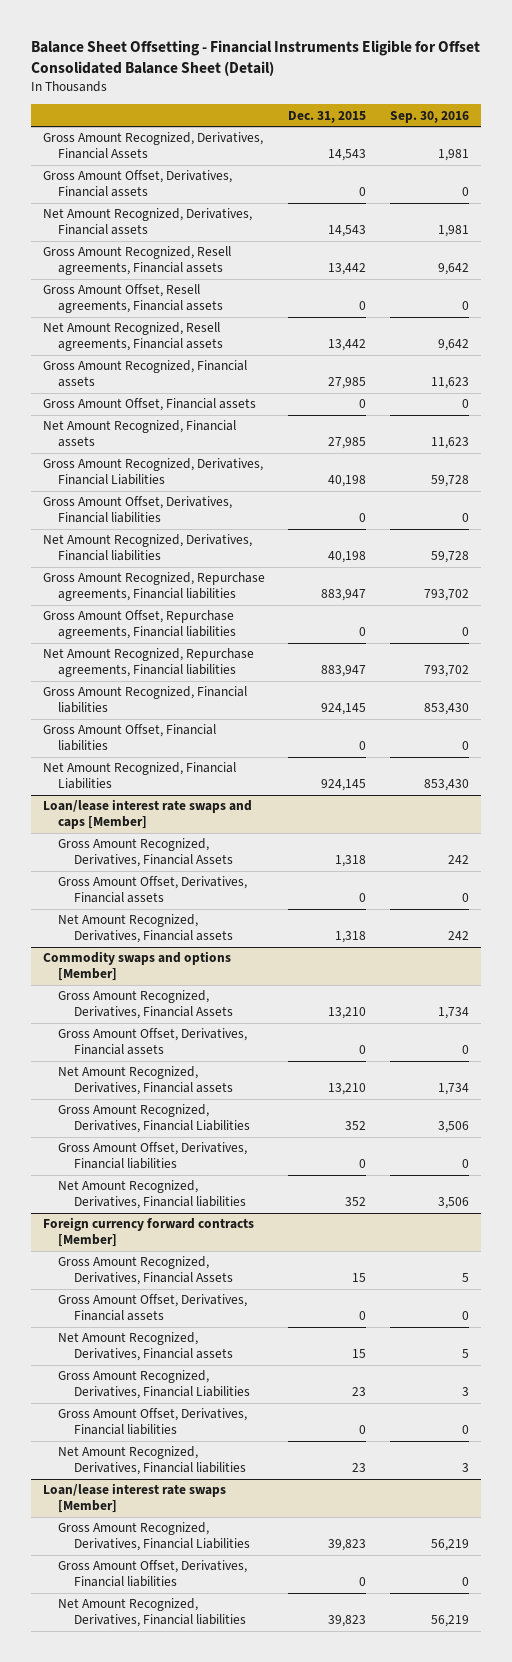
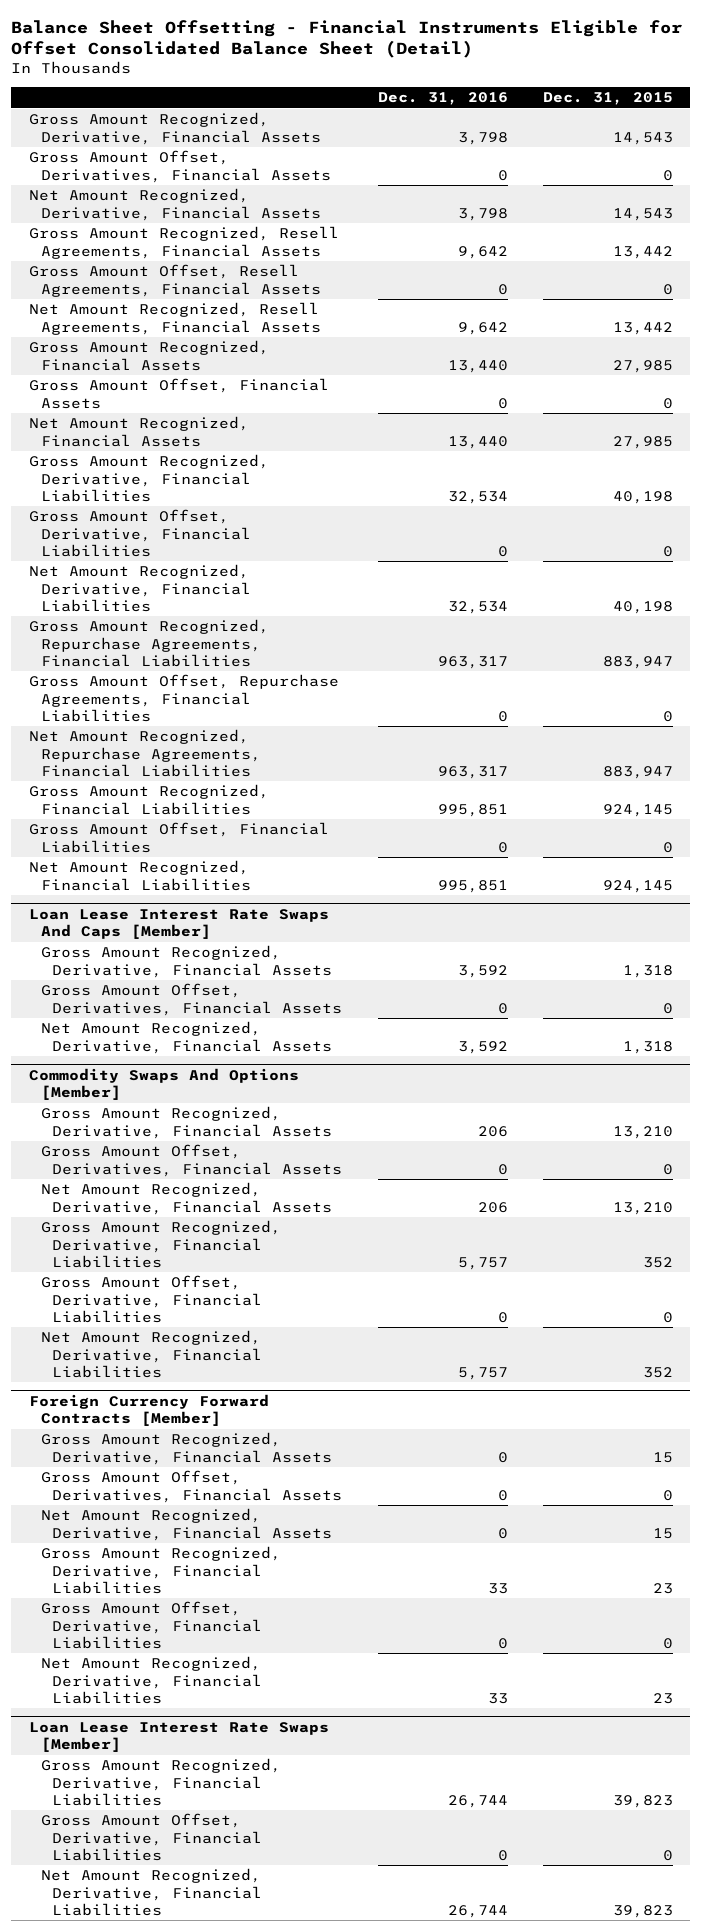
[389,110,469,123] Sep. 30, 2016 -> none
none -> [377,91,508,105] Dec. 31, 2016
[42,132,263,160] Gross Amount Recognized, Derivatives, Financial Assets -> [28,112,321,145] Gross Amount Recognized, Derivative, Financial Assets
[42,170,232,198] Gross Amount Offset, Derivatives, Financial assets -> [28,150,331,183] Gross Amount Offset, Derivatives, Financial Assets
[42,208,252,236] Net Amount Recognized, Derivatives, Financial assets -> [28,188,321,221] Net Amount Recognized, Derivative, Financial Assets
[42,246,231,276] Gross Amount Recognized, Resell agreements, Financial assets -> [28,226,339,259] Gross Amount Recognized, Resell Agreements, Financial Assets
[42,284,224,314] Gross Amount Offset, Resell agreements, Financial assets -> [28,264,321,297] Gross Amount Offset, Resell Agreements, Financial Assets
[42,322,224,352] Net Amount Recognized, Resell agreements, Financial assets -> [28,302,321,335] Net Amount Recognized, Resell Agreements, Financial Assets
[42,360,247,388] Gross Amount Recognized, Financial assets -> [28,340,269,371] Gross Amount Recognized, Financial Assets
[42,398,256,412] Gross Amount Offset, Financial assets -> [28,378,329,409] Gross Amount Offset, Financial Assets
[42,420,236,448] Net Amount Recognized, Financial assets -> [28,416,249,447] Net Amount Recognized, Financial Assets
[42,458,263,486] Gross Amount Recognized, Derivatives, Financial Liabilities -> [28,454,269,502] Gross Amount Recognized, Derivative, Financial Liabilities
[42,496,232,524] Gross Amount Offset, Derivatives, Financial liabilities -> [28,509,251,557] Gross Amount Offset, Derivative, Financial Liabilities
[42,534,252,562] Net Amount Recognized, Derivatives, Financial liabilities -> [28,564,251,612] Net Amount Recognized, Derivative, Financial Liabilities
[42,572,265,602] Gross Amount Recognized, Repurchase agreements, Financial liabilities -> [28,619,269,667] Gross Amount Recognized, Repurchase Agreements, Financial Liabilities
[42,610,237,640] Gross Amount Offset, Repurchase agreements, Financial liabilities -> [28,674,339,722] Gross Amount Offset, Repurchase Agreements, Financial Liabilities
[42,648,254,678] Net Amount Recognized, Repurchase agreements, Financial liabilities -> [28,729,261,777] Net Amount Recognized, Repurchase Agreements, Financial Liabilities
[42,686,247,714] Gross Amount Recognized, Financial liabilities -> [28,784,269,815] Gross Amount Recognized, Financial Liabilities
[42,724,216,752] Gross Amount Offset, Financial liabilities -> [28,822,329,853] Gross Amount Offset, Financial Liabilities
[42,799,252,830] Loan/lease interest rate swaps and caps [Member] -> [28,908,329,940] Loan Lease Interest Rate Swaps And Caps [Member]
[58,838,233,868] Gross Amount Recognized, Derivatives, Financial Assets -> [40,945,333,978] Gross Amount Recognized, Derivative, Financial Assets
[58,876,248,904] Gross Amount Offset, Derivatives, Financial assets -> [40,983,343,1016] Gross Amount Offset, Derivatives, Financial Assets
[58,914,233,944] Net Amount Recognized, Derivatives, Financial assets -> [40,1021,333,1054] Net Amount Recognized, Derivative, Financial Assets
[42,951,231,982] Commodity swaps and options [Member] -> [28,1067,299,1101] Commodity Swaps And Options [Member]
[58,990,233,1020] Gross Amount Recognized, Derivatives, Financial Assets -> [40,1106,333,1139] Gross Amount Recognized, Derivative, Financial Assets
[58,1028,248,1056] Gross Amount Offset, Derivatives, Financial assets -> [40,1144,343,1177] Gross Amount Offset, Derivatives, Financial Assets
[58,1066,233,1096] Net Amount Recognized, Derivatives, Financial assets -> [40,1182,333,1215] Net Amount Recognized, Derivative, Financial Assets
[58,1104,250,1134] Gross Amount Recognized, Derivatives, Financial Liabilities -> [40,1220,281,1268] Gross Amount Recognized, Derivative, Financial Liabilities
[58,1142,248,1170] Gross Amount Offset, Derivatives, Financial liabilities -> [40,1275,263,1323] Gross Amount Offset, Derivative, Financial Liabilities
[58,1180,246,1210] Net Amount Recognized, Derivatives, Financial liabilities -> [40,1330,263,1378] Net Amount Recognized, Derivative, Financial Liabilities
[42,1217,254,1248] Foreign currency forward contracts [Member] -> [28,1393,269,1427] Foreign Currency Forward Contracts [Member]
[58,1256,233,1286] Gross Amount Recognized, Derivatives, Financial Assets -> [40,1432,333,1465] Gross Amount Recognized, Derivative, Financial Assets
[58,1294,248,1322] Gross Amount Offset, Derivatives, Financial assets -> [40,1470,343,1503] Gross Amount Offset, Derivatives, Financial Assets
[58,1332,233,1362] Net Amount Recognized, Derivatives, Financial assets -> [40,1508,333,1541] Net Amount Recognized, Derivative, Financial Assets
[58,1370,250,1400] Gross Amount Recognized, Derivatives, Financial Liabilities -> [40,1546,281,1594] Gross Amount Recognized, Derivative, Financial Liabilities
[58,1408,248,1436] Gross Amount Offset, Derivatives, Financial liabilities -> [40,1601,263,1649] Gross Amount Offset, Derivative, Financial Liabilities
[58,1446,246,1476] Net Amount Recognized, Derivatives, Financial liabilities -> [40,1656,263,1704] Net Amount Recognized, Derivative, Financial Liabilities
[42,1483,226,1514] Loan/lease interest rate swaps [Member] -> [28,1721,329,1753] Loan Lease Interest Rate Swaps [Member]
[58,1522,250,1552] Gross Amount Recognized, Derivatives, Financial Liabilities -> [40,1758,281,1806] Gross Amount Recognized, Derivative, Financial Liabilities
[58,1560,248,1588] Gross Amount Offset, Derivatives, Financial liabilities -> [40,1813,263,1861] Gross Amount Offset, Derivative, Financial Liabilities
[58,1598,246,1628] Net Amount Recognized, Derivatives, Financial liabilities -> [40,1868,263,1916] Net Amount Recognized, Derivative, Financial Liabilities

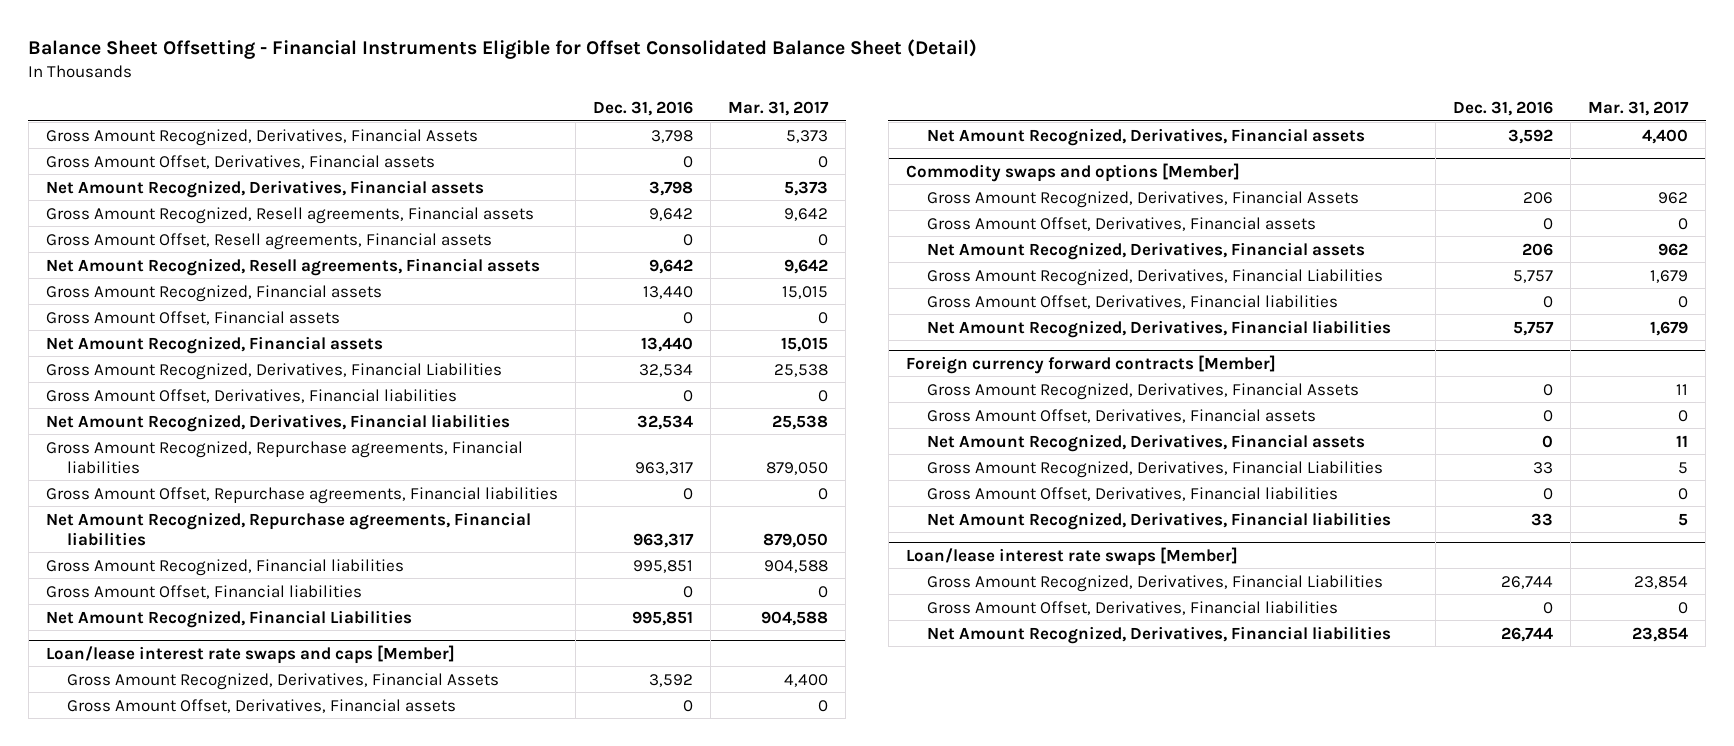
[542,91,673,105] Dec. 31, 2015 -> none
none -> [728,100,830,116] Mar. 31, 2017
[28,112,321,145] Gross Amount Recognized, Derivative, Financial Assets -> [45,128,478,146] Gross Amount Recognized, Derivatives, Financial Assets
[28,150,331,183] Gross Amount Offset, Derivatives, Financial Assets -> [45,154,435,169] Gross Amount Offset, Derivatives, Financial assets
[28,188,321,221] Net Amount Recognized, Derivative, Financial Assets -> [45,179,484,198] Net Amount Recognized, Derivatives, Financial assets
[28,226,339,259] Gross Amount Recognized, Resell Agreements, Financial Assets -> [45,206,534,224] Gross Amount Recognized, Resell agreements, Financial assets
[28,264,321,297] Gross Amount Offset, Resell Agreements, Financial Assets -> [45,232,492,250] Gross Amount Offset, Resell agreements, Financial assets
[28,302,321,335] Net Amount Recognized, Resell Agreements, Financial Assets -> [45,257,540,276] Net Amount Recognized, Resell agreements, Financial assets
[28,340,269,371] Gross Amount Recognized, Financial Assets -> [45,284,382,302] Gross Amount Recognized, Financial assets
[28,378,329,409] Gross Amount Offset, Financial Assets -> [45,310,340,325] Gross Amount Offset, Financial assets
[28,416,249,447] Net Amount Recognized, Financial Assets -> [45,335,383,354] Net Amount Recognized, Financial assets
[28,454,269,502] Gross Amount Recognized, Derivative, Financial Liabilities -> [45,362,502,380] Gross Amount Recognized, Derivatives, Financial Liabilities
[28,509,251,557] Gross Amount Offset, Derivative, Financial Liabilities -> [45,388,457,403] Gross Amount Offset, Derivatives, Financial liabilities
[28,564,251,612] Net Amount Recognized, Derivative, Financial Liabilities -> [45,413,510,432] Net Amount Recognized, Derivatives, Financial liabilities
[28,619,269,667] Gross Amount Recognized, Repurchase Agreements, Financial Liabilities -> [45,440,523,474] Gross Amount Recognized, Repurchase agreements, Financial liabilities
[28,674,339,722] Gross Amount Offset, Repurchase Agreements, Financial Liabilities -> [45,486,558,504] Gross Amount Offset, Repurchase agreements, Financial liabilities
[28,729,261,777] Net Amount Recognized, Repurchase Agreements, Financial Liabilities -> [45,511,531,546] Net Amount Recognized, Repurchase agreements, Financial liabilities
[28,784,269,815] Gross Amount Recognized, Financial Liabilities -> [45,558,404,576] Gross Amount Recognized, Financial liabilities
[28,822,329,853] Gross Amount Offset, Financial Liabilities -> [45,584,362,599] Gross Amount Offset, Financial liabilities
[28,908,329,940] Loan Lease Interest Rate Swaps And Caps [Member] -> [45,644,455,664] Loan/lease interest rate swaps and caps [Member]
[40,945,333,978] Gross Amount Recognized, Derivative, Financial Assets -> [66,672,499,690] Gross Amount Recognized, Derivatives, Financial Assets
[40,983,343,1016] Gross Amount Offset, Derivatives, Financial Assets -> [66,698,456,713] Gross Amount Offset, Derivatives, Financial assets
[40,1021,333,1054] Net Amount Recognized, Derivative, Financial Assets -> [926,127,1365,146] Net Amount Recognized, Derivatives, Financial assets
[28,1067,299,1101] Commodity Swaps And Options [Member] -> [905,162,1240,182] Commodity swaps and options [Member]
[40,1106,333,1139] Gross Amount Recognized, Derivative, Financial Assets -> [926,190,1359,208] Gross Amount Recognized, Derivatives, Financial Assets
[40,1144,343,1177] Gross Amount Offset, Derivatives, Financial Assets -> [926,216,1316,231] Gross Amount Offset, Derivatives, Financial assets
[40,1182,333,1215] Net Amount Recognized, Derivative, Financial Assets -> [926,241,1365,260] Net Amount Recognized, Derivatives, Financial assets
[40,1220,281,1268] Gross Amount Recognized, Derivative, Financial Liabilities -> [926,268,1383,286] Gross Amount Recognized, Derivatives, Financial Liabilities
[40,1275,263,1323] Gross Amount Offset, Derivative, Financial Liabilities -> [926,294,1338,309] Gross Amount Offset, Derivatives, Financial liabilities
[40,1330,263,1378] Net Amount Recognized, Derivative, Financial Liabilities -> [926,319,1391,338] Net Amount Recognized, Derivatives, Financial liabilities
[28,1393,269,1427] Foreign Currency Forward Contracts [Member] -> [905,354,1276,374] Foreign currency forward contracts [Member]
[40,1432,333,1465] Gross Amount Recognized, Derivative, Financial Assets -> [926,382,1359,400] Gross Amount Recognized, Derivatives, Financial Assets
[40,1470,343,1503] Gross Amount Offset, Derivatives, Financial Assets -> [926,408,1316,423] Gross Amount Offset, Derivatives, Financial assets
[40,1508,333,1541] Net Amount Recognized, Derivative, Financial Assets -> [926,433,1365,452] Net Amount Recognized, Derivatives, Financial assets
[40,1546,281,1594] Gross Amount Recognized, Derivative, Financial Liabilities -> [926,460,1383,478] Gross Amount Recognized, Derivatives, Financial Liabilities
[40,1601,263,1649] Gross Amount Offset, Derivative, Financial Liabilities -> [926,486,1338,501] Gross Amount Offset, Derivatives, Financial liabilities
[40,1656,263,1704] Net Amount Recognized, Derivative, Financial Liabilities -> [926,511,1391,530] Net Amount Recognized, Derivatives, Financial liabilities
[28,1721,329,1753] Loan Lease Interest Rate Swaps [Member] -> [905,546,1238,566] Loan/lease interest rate swaps [Member]
[40,1758,281,1806] Gross Amount Recognized, Derivative, Financial Liabilities -> [926,574,1383,592] Gross Amount Recognized, Derivatives, Financial Liabilities
[40,1813,263,1861] Gross Amount Offset, Derivative, Financial Liabilities -> [926,600,1338,615] Gross Amount Offset, Derivatives, Financial liabilities
[40,1868,263,1916] Net Amount Recognized, Derivative, Financial Liabilities -> [926,625,1391,644] Net Amount Recognized, Derivatives, Financial liabilities

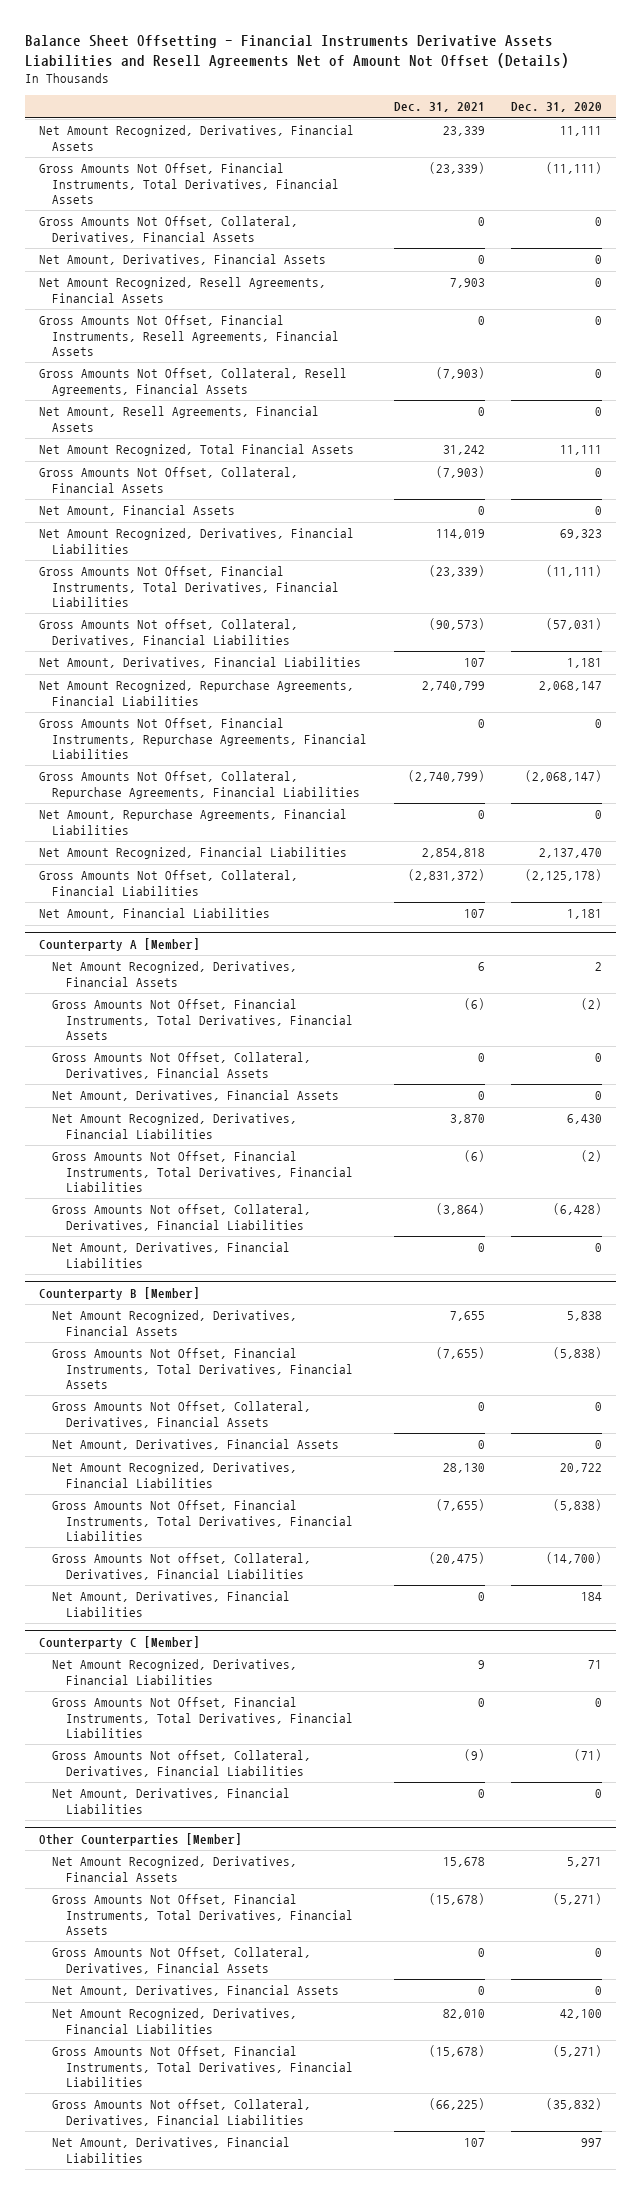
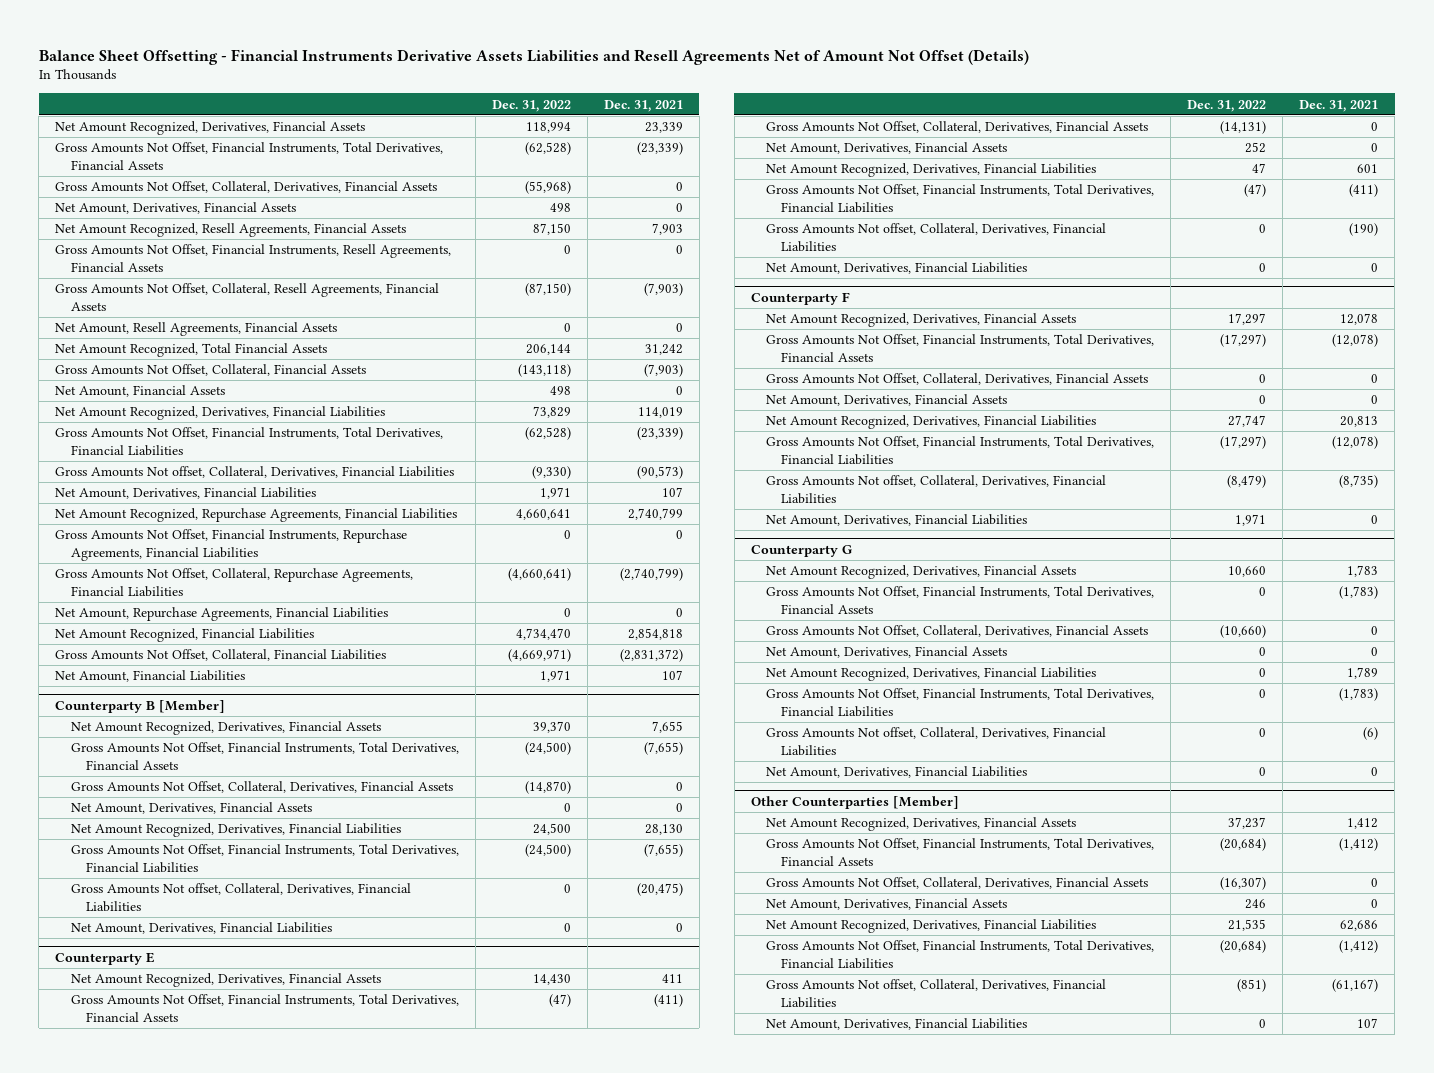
[511,102,603,113] Dec. 31, 2020 -> none
none -> [491,99,571,112] Dec. 31, 2022
[38,938,200,952] Counterparty A [Member] -> none
[52,961,298,987] Net Amount Recognized, Derivatives, Financial Assets -> none
[52,999,353,1041] Gross Amounts Not Offset, Financial Instruments, Total Derivatives, Financial Assets -> none
[52,1052,312,1079] Gross Amounts Not Offset, Collateral, Derivatives, Financial Assets -> none
[52,1090,340,1102] Net Amount, Derivatives, Financial Assets -> none
[52,1113,298,1139] Net Amount Recognized, Derivatives, Financial Liabilities -> none
[52,1151,353,1193] Gross Amounts Not Offset, Financial Instruments, Total Derivatives, Financial Liabilities -> none
[52,1204,312,1231] Gross Amounts Not offset, Collateral, Derivatives, Financial Liabilities -> none
[52,1242,291,1268] Net Amount, Derivatives, Financial Liabilities -> none
[38,1636,200,1650] Counterparty C [Member] -> none
none -> [55,952,156,966] Counterparty E
none -> [70,973,381,988] Net Amount Recognized, Derivatives, Financial Assets
none -> [70,994,459,1022] Gross Amounts Not Offset, Financial Instruments, Total Derivatives, Financial Assets
none -> [766,121,1149,134] Gross Amounts Not Offset, Collateral, Derivatives, Financial Assets
none -> [766,142,1008,155] Net Amount, Derivatives, Financial Assets
[477,1660,485,1670] 9 -> [1357,164,1379,174] 601
[477,1698,485,1708] 0 -> [1349,184,1379,198] (411)
[463,1749,485,1762] (9) -> [1349,223,1379,237] (190)
none -> [750,292,850,306] Counterparty F
none -> [766,313,1077,328] Net Amount Recognized, Derivatives, Financial Assets
none -> [766,334,1155,362] Gross Amounts Not Offset, Financial Instruments, Total Derivatives, Financial Assets
none -> [766,373,1149,386] Gross Amounts Not Offset, Collateral, Derivatives, Financial Assets
none -> [766,394,1008,407] Net Amount, Derivatives, Financial Assets
none -> [766,415,1097,430] Net Amount Recognized, Derivatives, Financial Liabilities
none -> [766,436,1155,465] Gross Amounts Not Offset, Financial Instruments, Total Derivatives, Financial Liabilities
none -> [766,475,1107,504] Gross Amounts Not offset, Collateral, Derivatives, Financial Liabilities
none -> [766,514,1028,527] Net Amount, Derivatives, Financial Liabilities
none -> [750,545,852,558] Counterparty G
none -> [766,565,1077,580] Net Amount Recognized, Derivatives, Financial Assets
none -> [766,586,1155,614] Gross Amounts Not Offset, Financial Instruments, Total Derivatives, Financial Assets
none -> [766,625,1149,638] Gross Amounts Not Offset, Collateral, Derivatives, Financial Assets
none -> [766,646,1008,659] Net Amount, Derivatives, Financial Assets
none -> [766,667,1097,682] Net Amount Recognized, Derivatives, Financial Liabilities
none -> [766,688,1155,717] Gross Amounts Not Offset, Financial Instruments, Total Derivatives, Financial Liabilities
none -> [766,727,1107,756] Gross Amounts Not offset, Collateral, Derivatives, Financial Liabilities
none -> [766,766,1028,779] Net Amount, Derivatives, Financial Liabilities
[442,1857,485,1868] 15,678 -> [1347,818,1379,830] 1,412
[428,1893,485,1906] (15,678) -> [1339,838,1379,852] (1,412)
[442,2009,485,2020] 82,010 -> [1340,920,1379,932] 62,686
[428,2045,485,2058] (15,678) -> [1339,940,1379,954] (1,412)
[428,2098,485,2111] (66,225) -> [1332,979,1379,993] (61,167)

